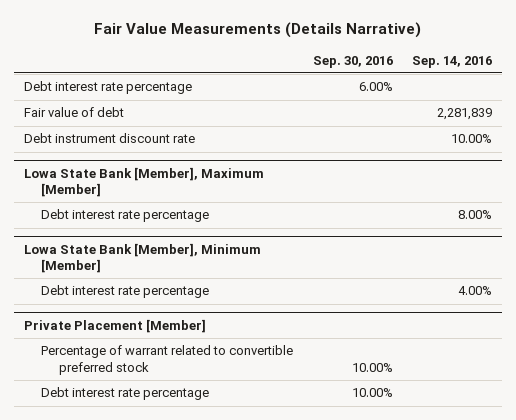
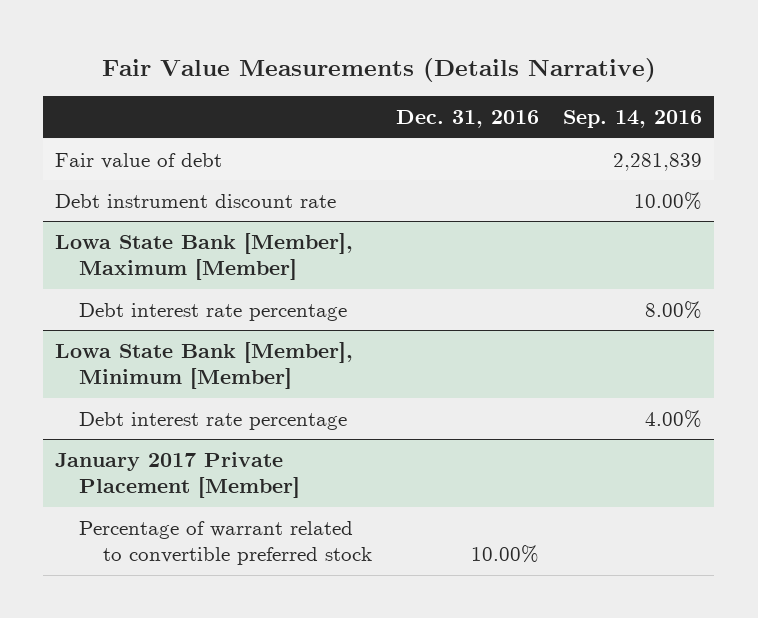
[312,55,393,68] Sep. 30, 2016 -> none
none -> [396,110,540,129] Dec. 31, 2016
[23,81,192,95] Debt interest rate percentage -> none
[23,318,206,333] Private Placement [Member] -> [55,451,301,499] January 2017 Private Placement [Member]
[41,387,210,401] Debt interest rate percentage -> none

